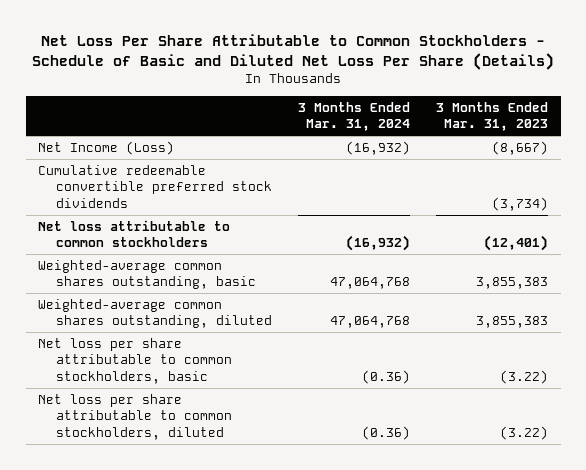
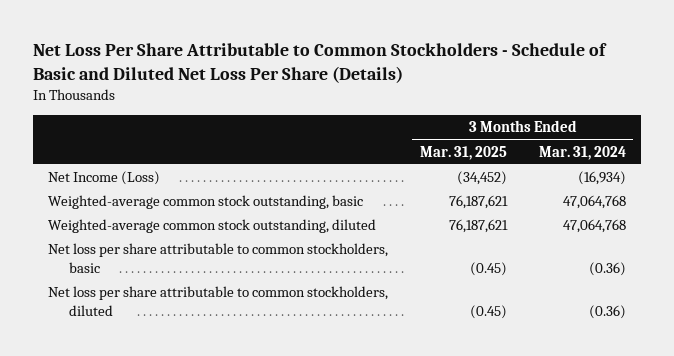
[435,101,548,132] 3 Months Ended Mar. 31, 2023 -> none
none -> [419,145,507,160] Mar. 31, 2025
[38,164,273,208] Cumulative redeemable convertible preferred stock dividends -> none
[38,219,231,248] Net loss attributable to common stockholders -> none
[346,140,411,155] (16,932) -> [577,171,626,186] (16,934)
[38,259,257,290] Weighted-average common shares outstanding, basic -> [48,195,364,210] Weighted-average common stock outstanding, basic
[38,298,273,329] Weighted-average common shares outstanding, diluted -> [48,219,377,234] Weighted-average common stock outstanding, diluted

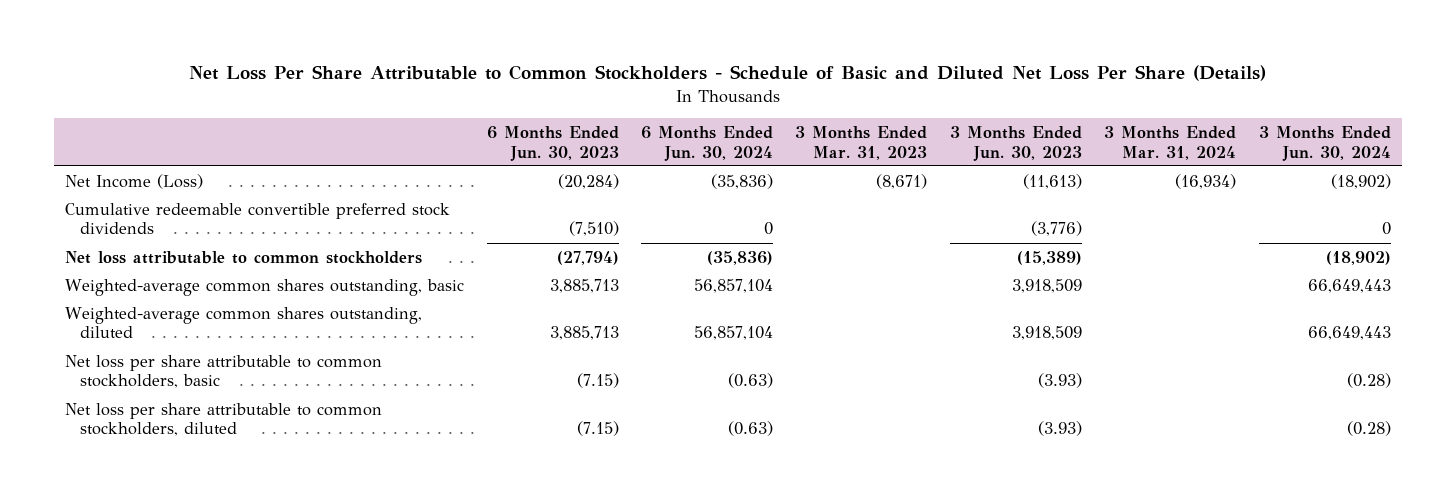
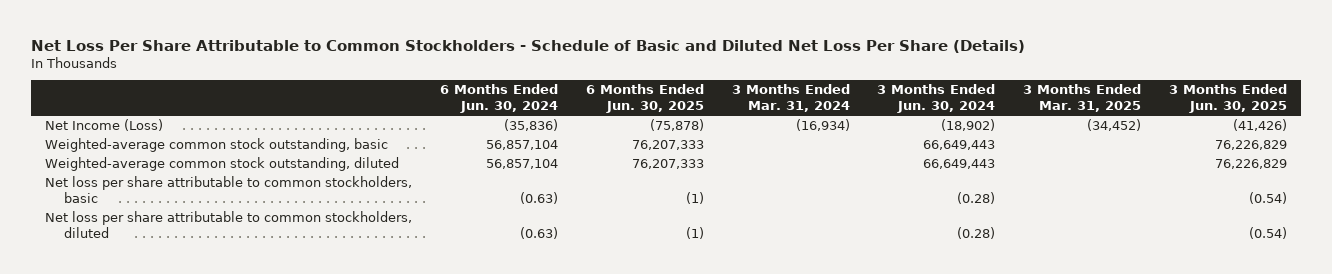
[486,125,619,161] 6 Months Ended Jun. 30, 2023 -> none
[795,125,928,160] 3 Months Ended Mar. 31, 2023 -> none
[949,125,1082,161] 3 Months Ended Jun. 30, 2023 -> none
none -> [585,84,704,113] 6 Months Ended Jun. 30, 2025
none -> [1023,84,1142,112] 3 Months Ended Mar. 31, 2025
none -> [1168,84,1287,113] 3 Months Ended Jun. 30, 2025
[65,202,451,235] Cumulative redeemable convertible preferred stock dividends -> none
[65,250,423,264] Net loss attributable to common stockholders -> none
[65,278,465,296] Weighted-average common shares outstanding, basic -> [45,138,389,153] Weighted-average common stock outstanding, basic
[65,306,423,339] Weighted-average common shares outstanding, diluted -> [45,157,400,172] Weighted-average common stock outstanding, diluted

